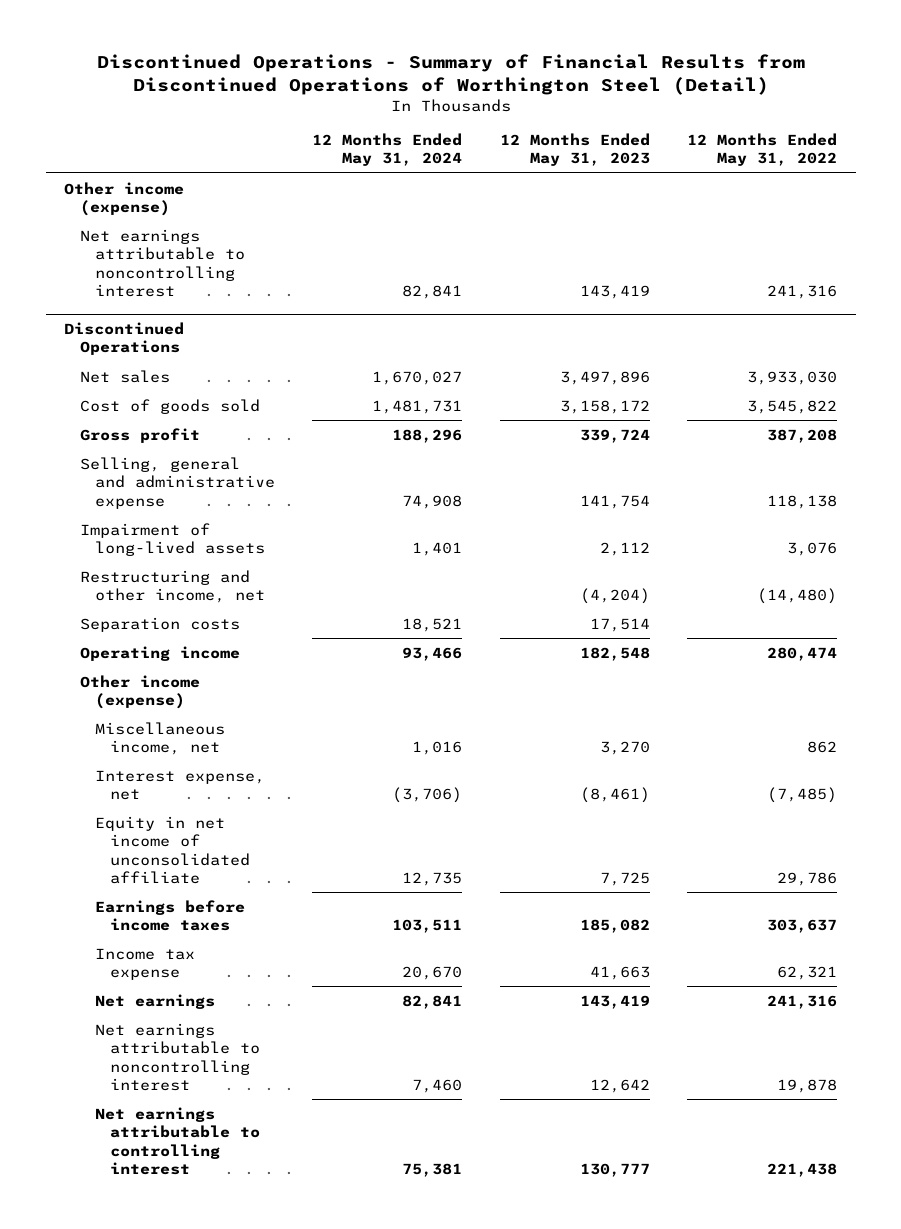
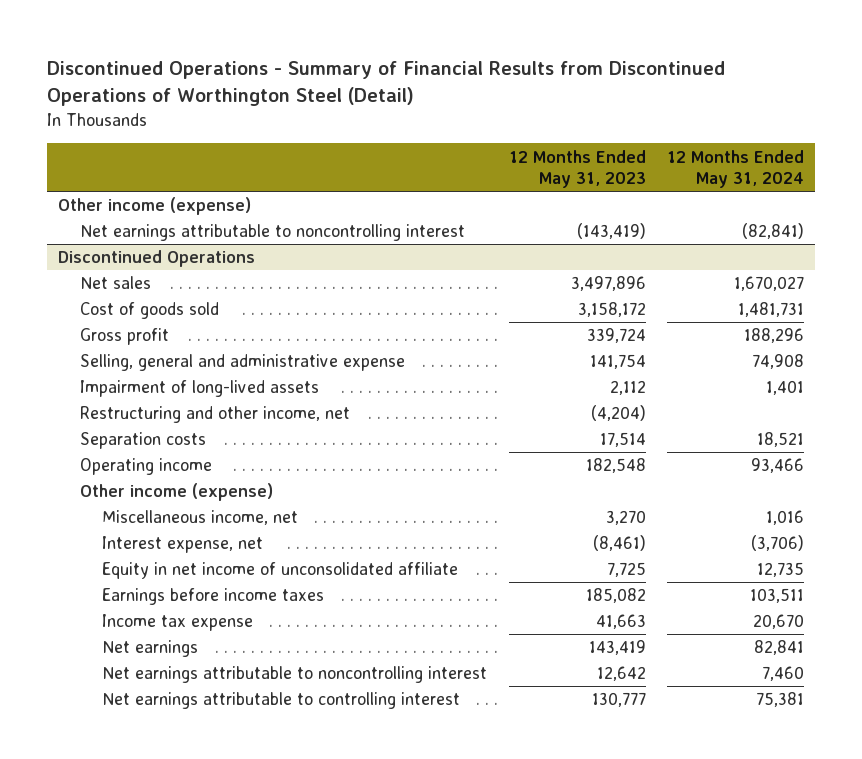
[687,132,838,167] 12 Months Ended May 31, 2022 -> none
[402,284,463,299] 82,841 -> [742,223,805,240] (82,841)
[579,284,650,299] 143,419 -> [576,223,646,240] (143,419)

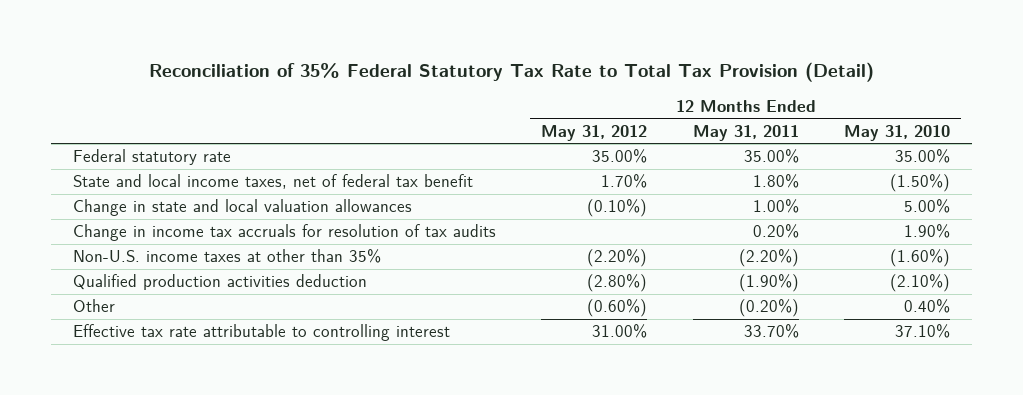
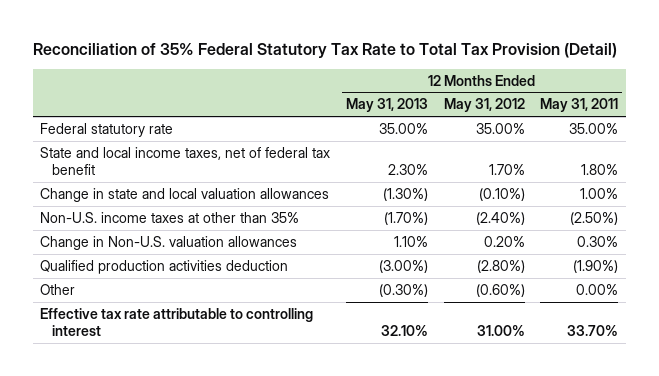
[843,124,950,141] May 31, 2010 -> none
none -> [346,98,429,113] May 31, 2013
[73,224,497,242] Change in income tax accruals for resolution of tax audits -> none
[587,249,648,268] (2.20%) -> [475,212,525,226] (2.40%)
[738,249,799,268] (2.20%) -> [570,212,619,226] (2.50%)
none -> [40,236,298,251] Change in Non-U.S. valuation allowances
[738,299,799,318] (0.20%) -> [576,284,619,296] 0.00%

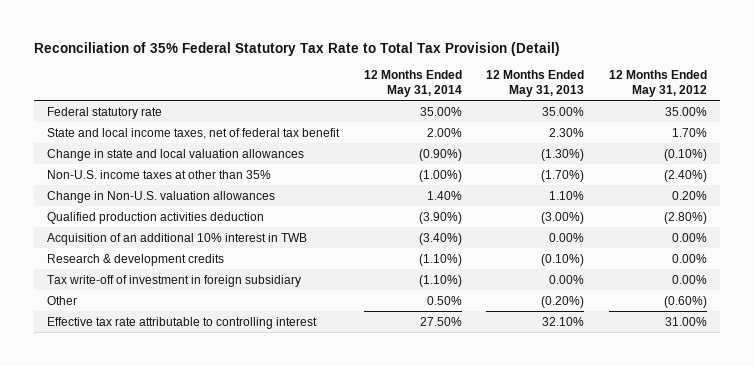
[540,98,619,113] May 31, 2011 -> none
none -> [363,70,462,97] 12 Months Ended May 31, 2014
none -> [46,232,307,245] Acquisition of an additional 10% interest in TWB
none -> [46,253,224,266] Research & development credits
none -> [46,274,301,287] Tax write-off of investment in foreign subsidiary
[379,284,429,298] (0.30%) -> [541,295,585,308] (0.20%)

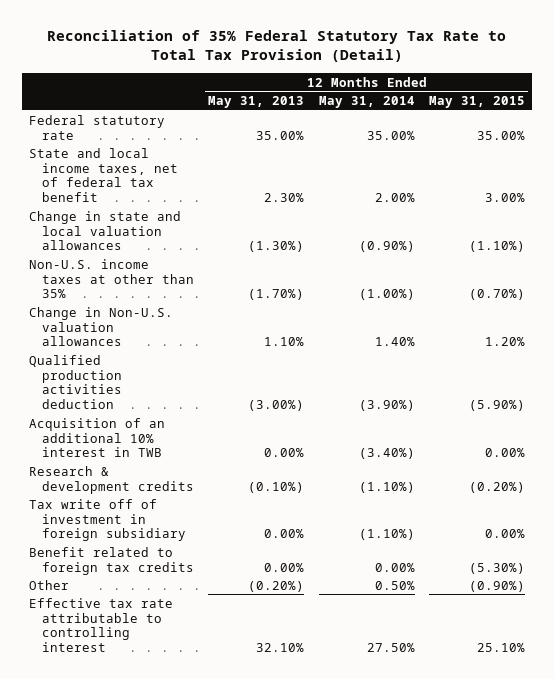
[609,70,708,97] 12 Months Ended May 31, 2012 -> none
none -> [428,96,525,109] May 31, 2015
[46,274,301,287] Tax write-off of investment in foreign subsidiary -> [28,498,187,542] Tax write off of investment in foreign subsidiary
none -> [28,546,195,575] Benefit related to foreign tax credits

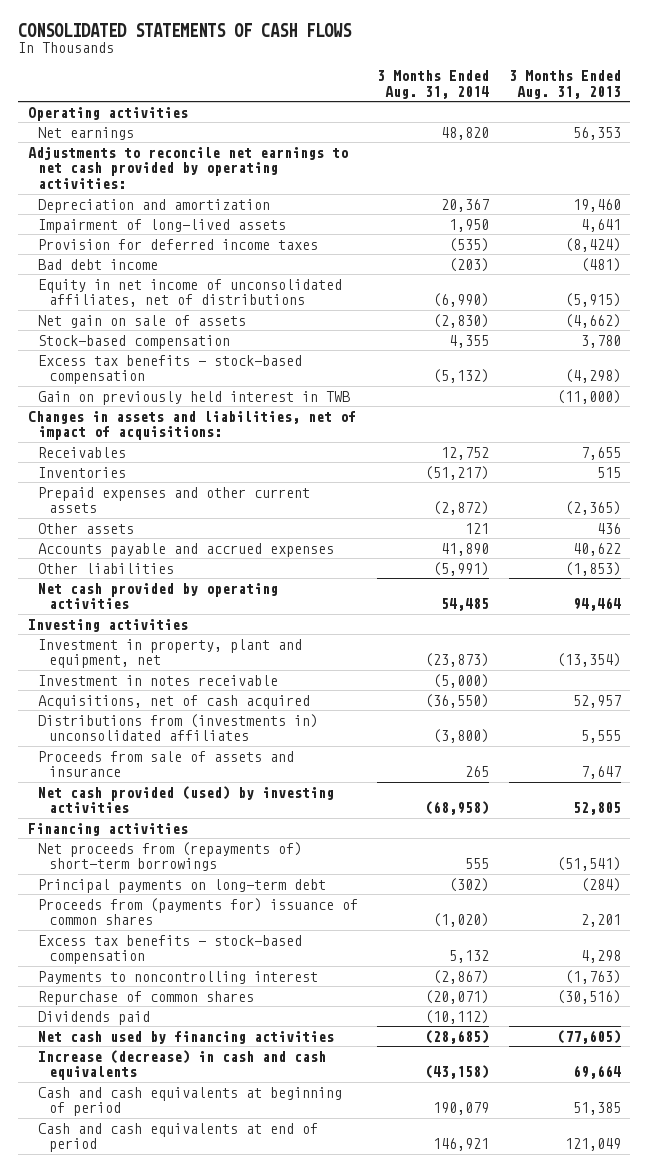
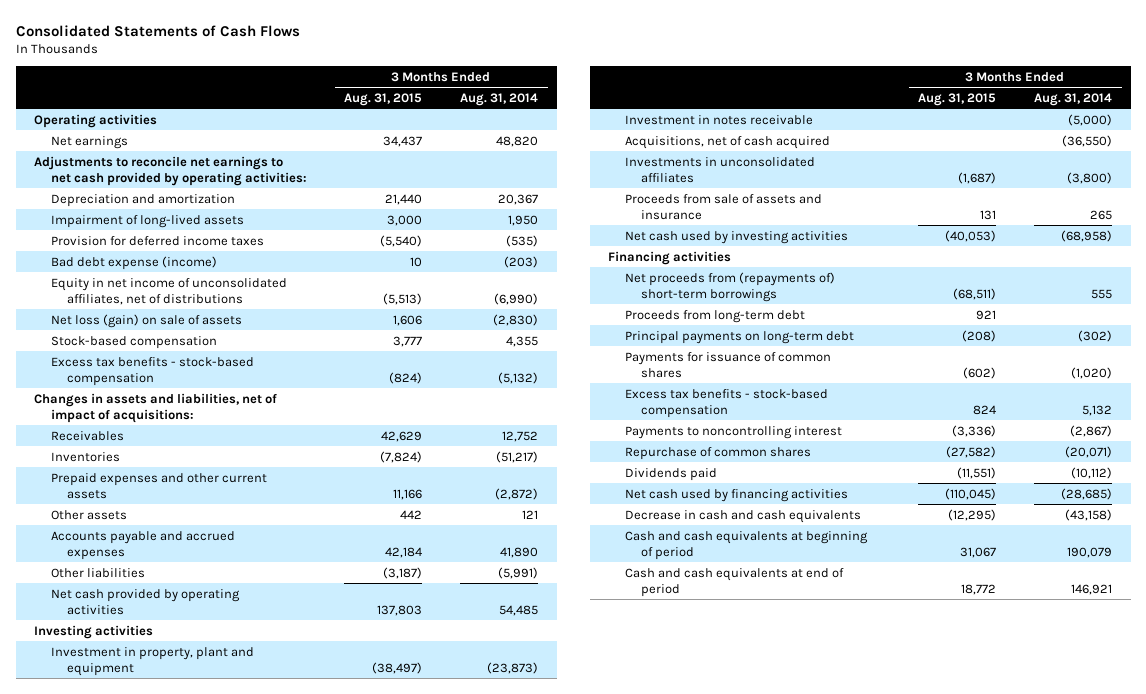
[18,22,353,37] CONSOLIDATED STATEMENTS OF CASH FLOWS -> [15,24,300,37] Consolidated Statements of Cash Flows
[508,70,621,99] 3 Months Ended Aug. 31, 2013 -> none
none -> [344,93,423,107] Aug. 31, 2015
[38,258,159,270] Bad debt income -> [50,255,217,270] Bad debt expense (income)
[38,314,247,328] Net gain on sale of assets -> [50,313,242,328] Net loss (gain) on sale of assets
[38,390,351,405] Gain on previously held interest in TWB -> none
[38,638,303,669] Investment in property, plant and equipment, net -> [50,646,254,677] Investment in property, plant and equipment
[38,713,319,742] Distributions from (investments in) unconsolidated affiliates -> [624,156,815,184] Investments in unconsolidated affiliates
[38,785,335,814] Net cash provided (used) by investing activities -> [624,230,848,244] Net cash used by investing activities
none -> [624,309,805,323] Proceeds from long-term debt
[38,897,359,926] Proceeds from (payments for) issuance of common shares -> [624,351,831,379] Payments for issuance of common shares
[38,1049,327,1081] Increase (decrease) in cash and cash equivalents -> [624,509,861,523] Decrease in cash and cash equivalents

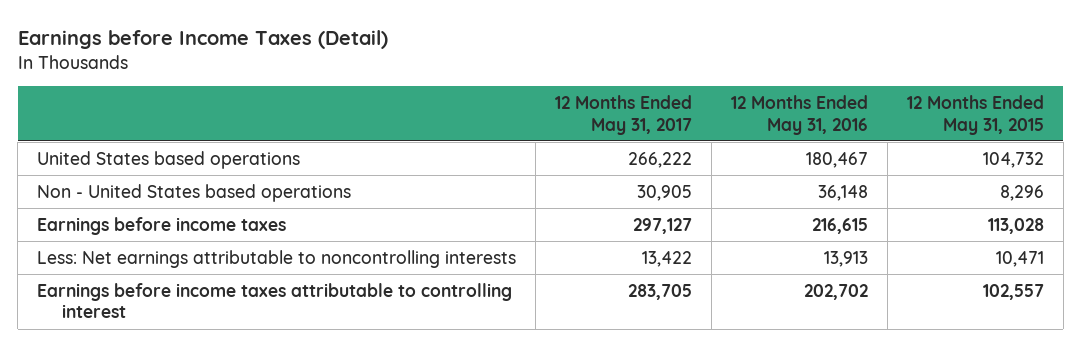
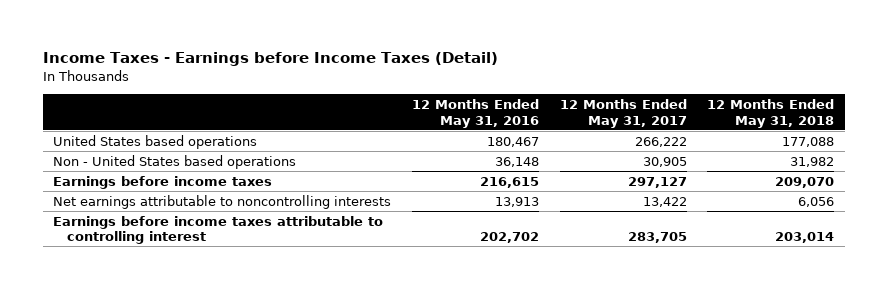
[17,30,388,50] Earnings before Income Taxes (Detail) -> [42,52,498,67] Income Taxes - Earnings before Income Taxes (Detail)
[907,95,1045,135] 12 Months Ended May 31, 2015 -> none
none -> [707,99,835,128] 12 Months Ended May 31, 2018
[37,249,517,268] Less: Net earnings attributable to noncontrolling interests -> [53,194,392,209] Net earnings attributable to noncontrolling interests

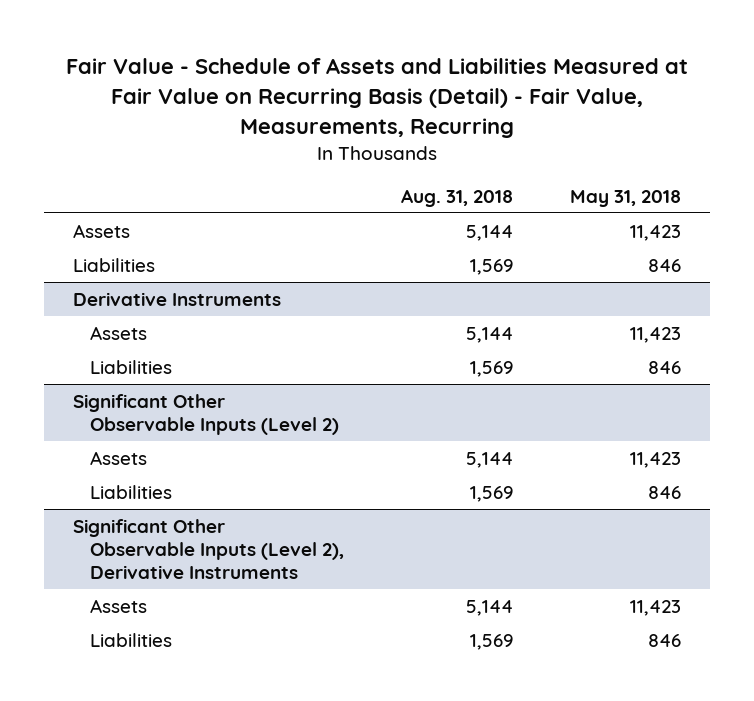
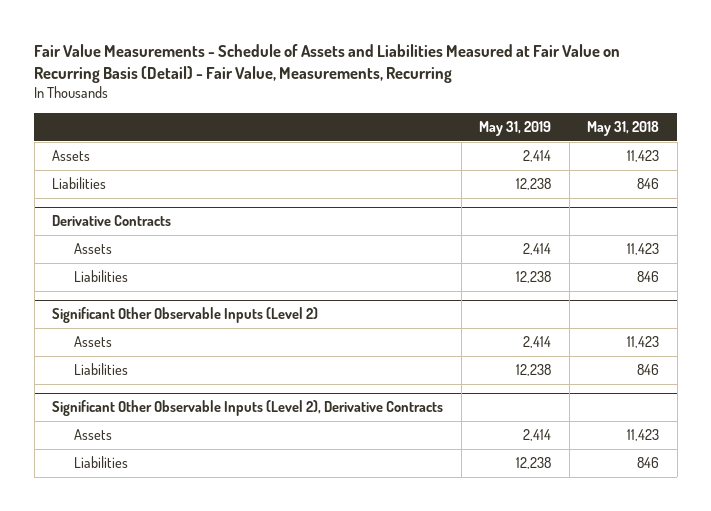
[66,58,689,138] Fair Value - Schedule of Assets and Liabilities Measured at Fair Value on Recurring Basis (Detail) - Fair Value, Measurements, Recurring -> [34,43,621,83] Fair Value Measurements - Schedule of Assets and Liabilities Measured at Fair Value on Recurring Basis (Detail) - Fair Value, Measurements, Recurring
[401,188,514,207] Aug. 31, 2018 -> none
none -> [479,120,552,136] May 31, 2019
[72,291,281,306] Derivative Instruments -> [52,215,172,227] Derivative Contracts
[72,518,345,580] Significant Other Observable Inputs (Level 2), Derivative Instruments -> [52,400,444,417] Significant Other Observable Inputs (Level 2), Derivative Contracts

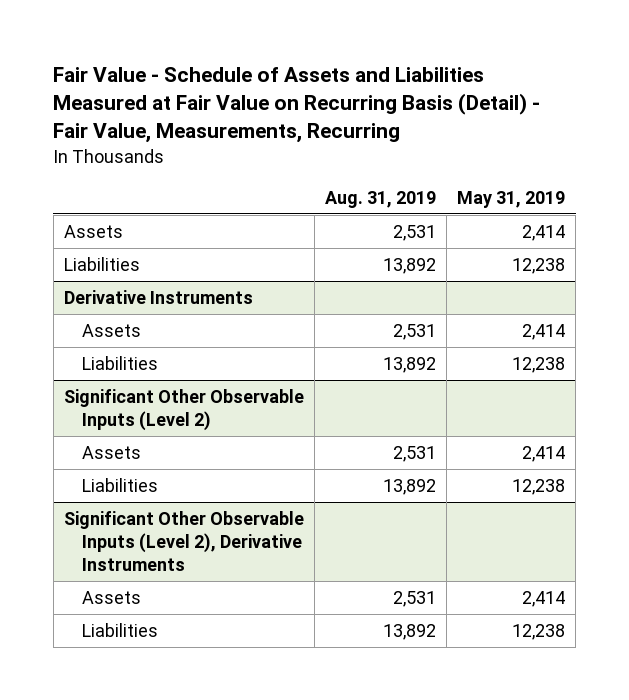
[34,43,621,83] Fair Value Measurements - Schedule of Assets and Liabilities Measured at Fair Value on Recurring Basis (Detail) - Fair Value, Measurements, Recurring -> [53,66,541,144] Fair Value - Schedule of Assets and Liabilities Measured at Fair Value on Recurring Basis (Detail) - Fair Value, Measurements, Recurring
[587,120,660,136] May 31, 2018 -> none
none -> [325,190,437,208] Aug. 31, 2019
[52,215,172,227] Derivative Contracts -> [63,289,253,304] Derivative Instruments
[52,400,444,417] Significant Other Observable Inputs (Level 2), Derivative Contracts -> [63,510,304,571] Significant Other Observable Inputs (Level 2), Derivative Instruments

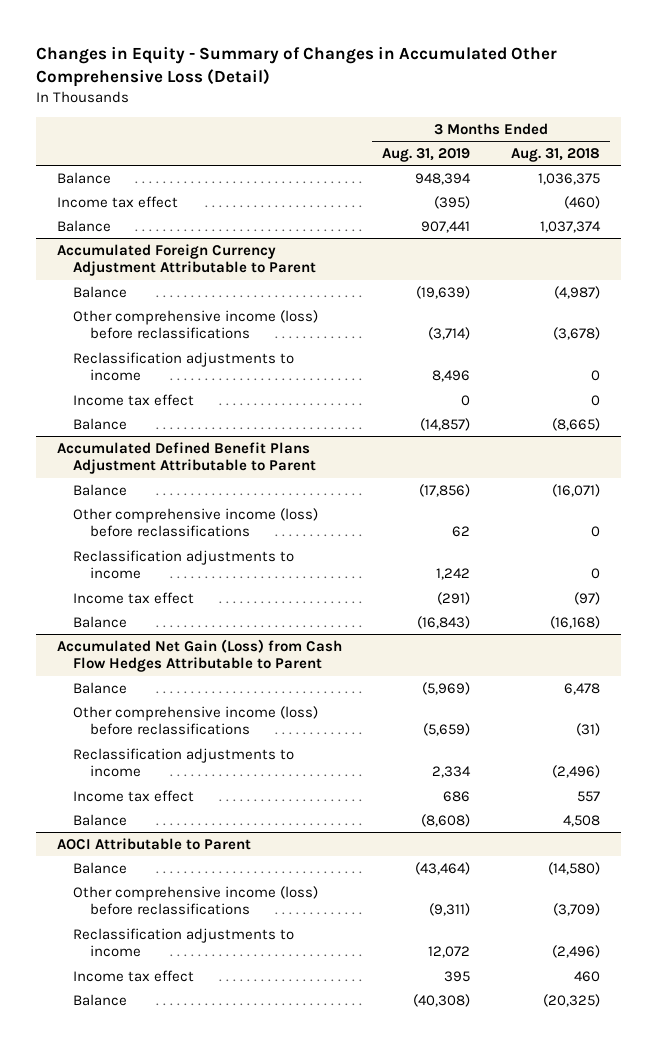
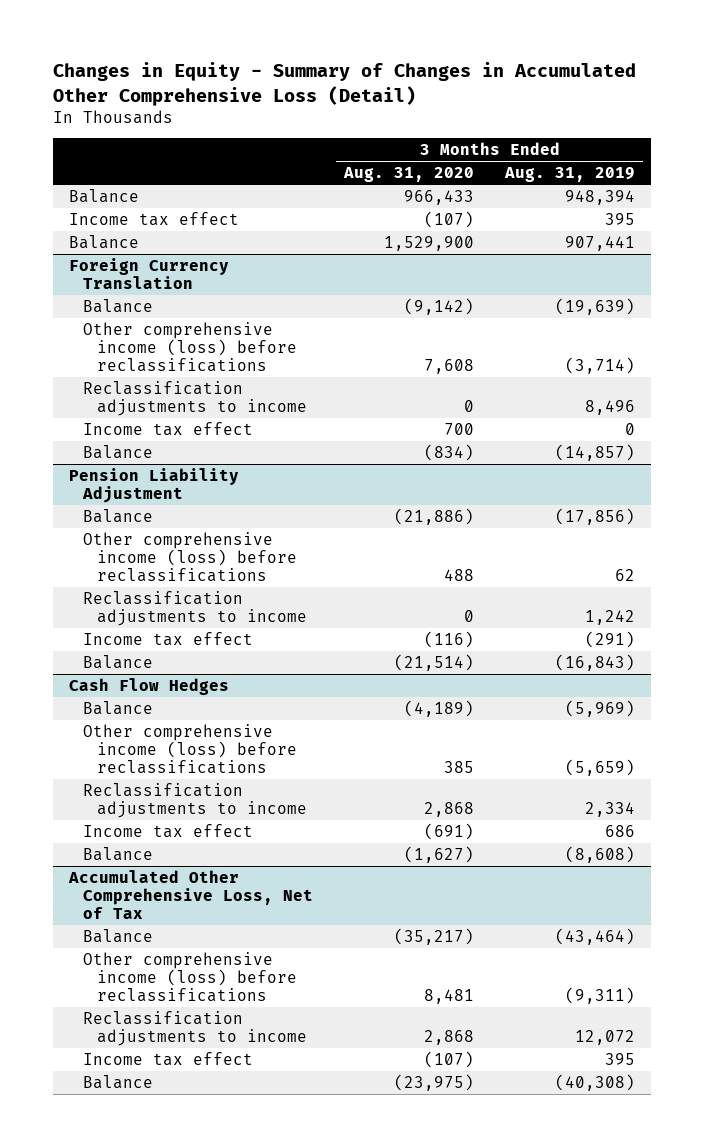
[511,147,601,162] Aug. 31, 2018 -> none
none -> [343,167,475,183] Aug. 31, 2020
[434,195,471,209] (395) -> [605,212,636,225] 395
[56,243,317,277] Accumulated Foreign Currency Adjustment Attributable to Parent -> [68,257,229,289] Foreign Currency Translation
[56,441,317,475] Accumulated Defined Benefit Plans Adjustment Attributable to Parent -> [68,467,239,503] Pension Liability Adjustment
[56,638,342,673] Accumulated Net Gain (Loss) from Cash Flow Hedges Attributable to Parent -> [68,677,229,695] Cash Flow Hedges
[56,837,251,850] AOCI Attributable to Parent -> [67,869,313,920] Accumulated Other Comprehensive Loss, Net of Tax

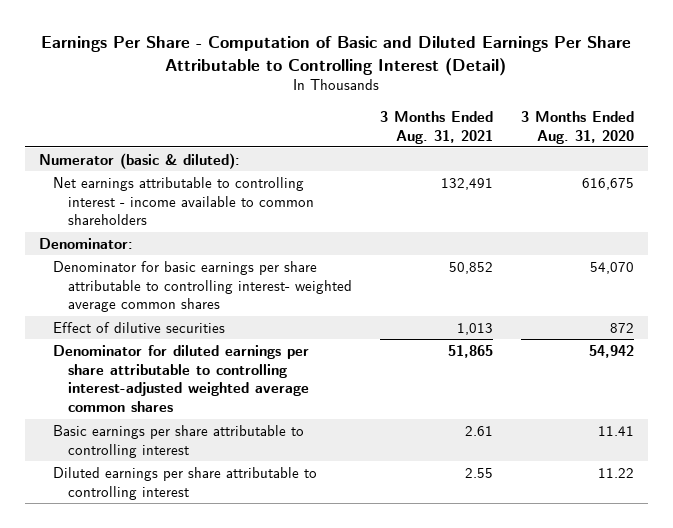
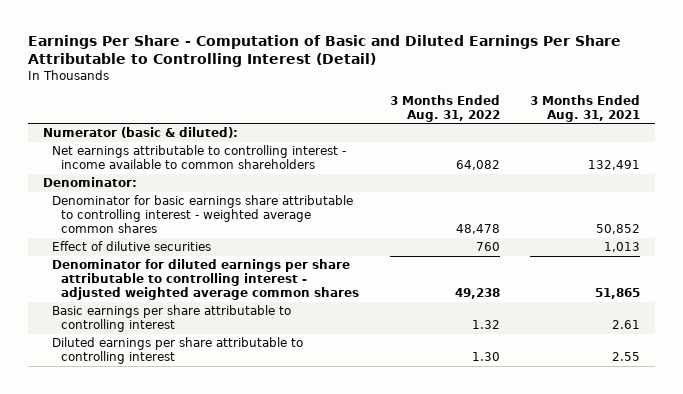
[520,110,634,144] 3 Months Ended Aug. 31, 2020 -> none
none -> [389,94,500,122] 3 Months Ended Aug. 31, 2022
[53,260,352,313] Denominator for basic earnings per share attributable to controlling interest- weighted average common shares -> [52,195,354,234] Denominator for basic earnings share attributable to controlling interest - weighted average common shares
[53,344,310,413] Denominator for diluted earnings per share attributable to controlling interest-adjusted weighted average common shares -> [52,259,360,301] Denominator for diluted earnings per share attributable to controlling interest - adjusted weighted average common shares

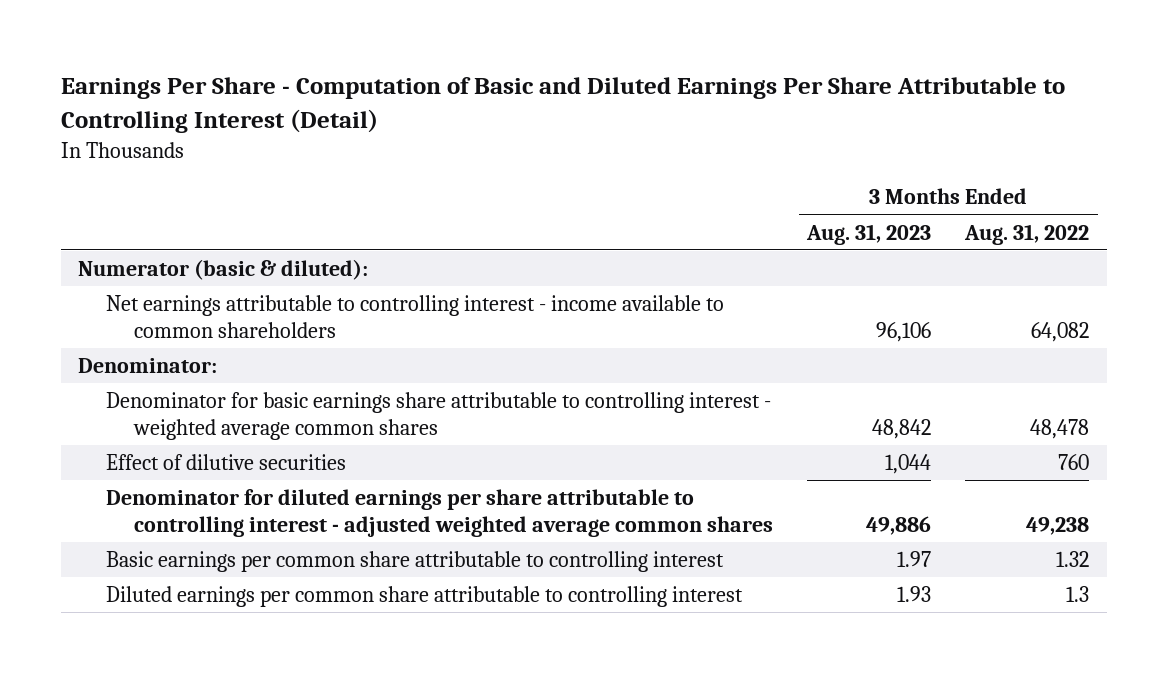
[530,94,641,122] 3 Months Ended Aug. 31, 2021 -> none
none -> [806,223,932,245] Aug. 31, 2023
[52,305,292,333] Basic earnings per share attributable to controlling interest -> [105,551,724,573] Basic earnings per common share attributable to controlling interest
[52,337,304,365] Diluted earnings per share attributable to controlling interest -> [105,586,743,608] Diluted earnings per common share attributable to controlling interest
[471,352,500,362] 1.30 -> [1066,586,1090,603] 1.3

